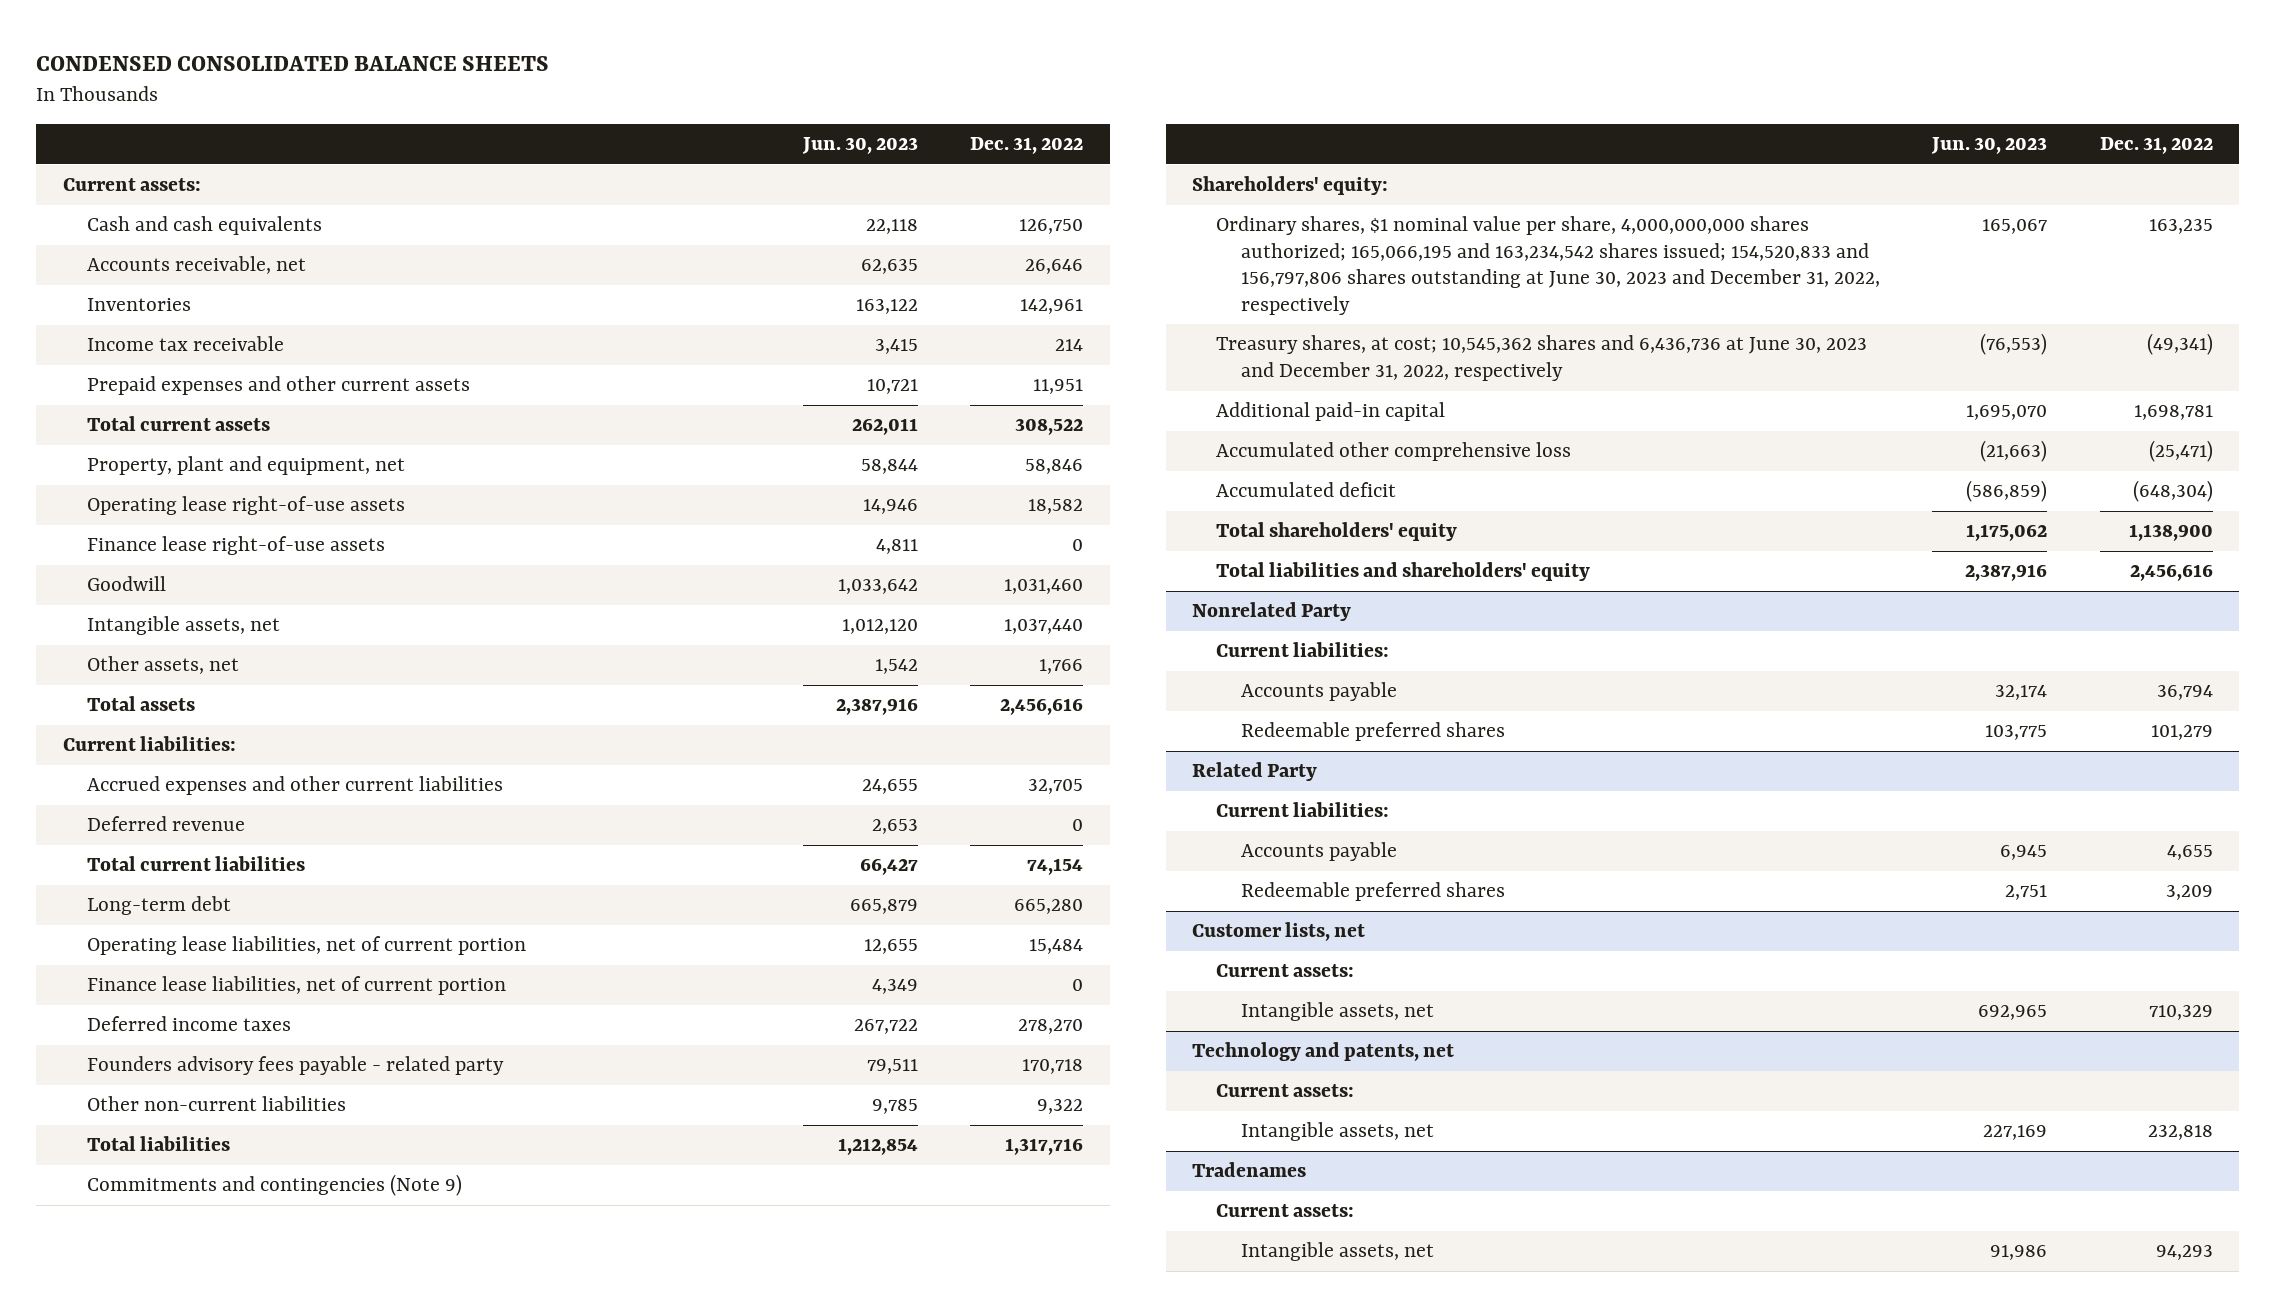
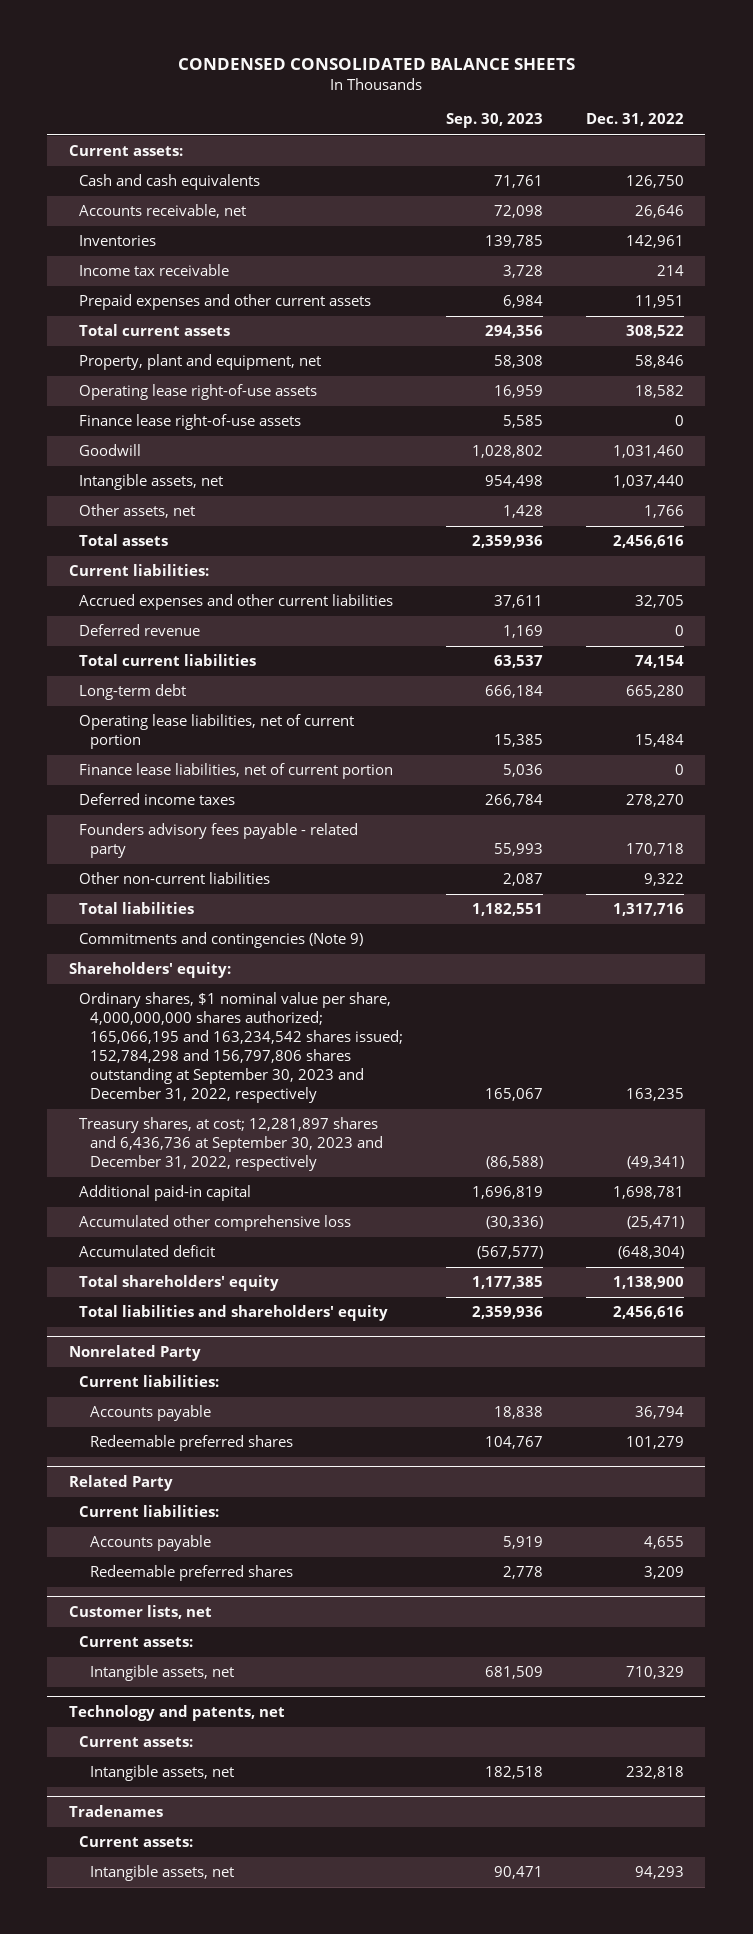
[801,137,918,155] Jun. 30, 2023 -> none
none -> [445,113,543,129] Sep. 30, 2023
[1216,216,1880,315] Ordinary shares, $1 nominal value per share, 4,000,000,000 shares authorized; 165,066,195 and 163,234,542 shares issued; 154,520,833 and 156,797,806 shares outstanding at June 30, 2023 and December 31, 2022, respectively -> [79,992,403,1103] Ordinary shares, $1 nominal value per share, 4,000,000,000 shares authorized; 165,066,195 and 163,234,542 shares issued; 152,784,298 and 156,797,806 shares outstanding at September 30, 2023 and December 31, 2022, respectively
[1216,335,1868,381] Treasury shares, at cost; 10,545,362 shares and 6,436,736 at June 30, 2023 and December 31, 2022, respectively -> [79,1117,383,1172] Treasury shares, at cost; 12,281,897 shares and 6,436,736 at September 30, 2023 and December 31, 2022, respectively

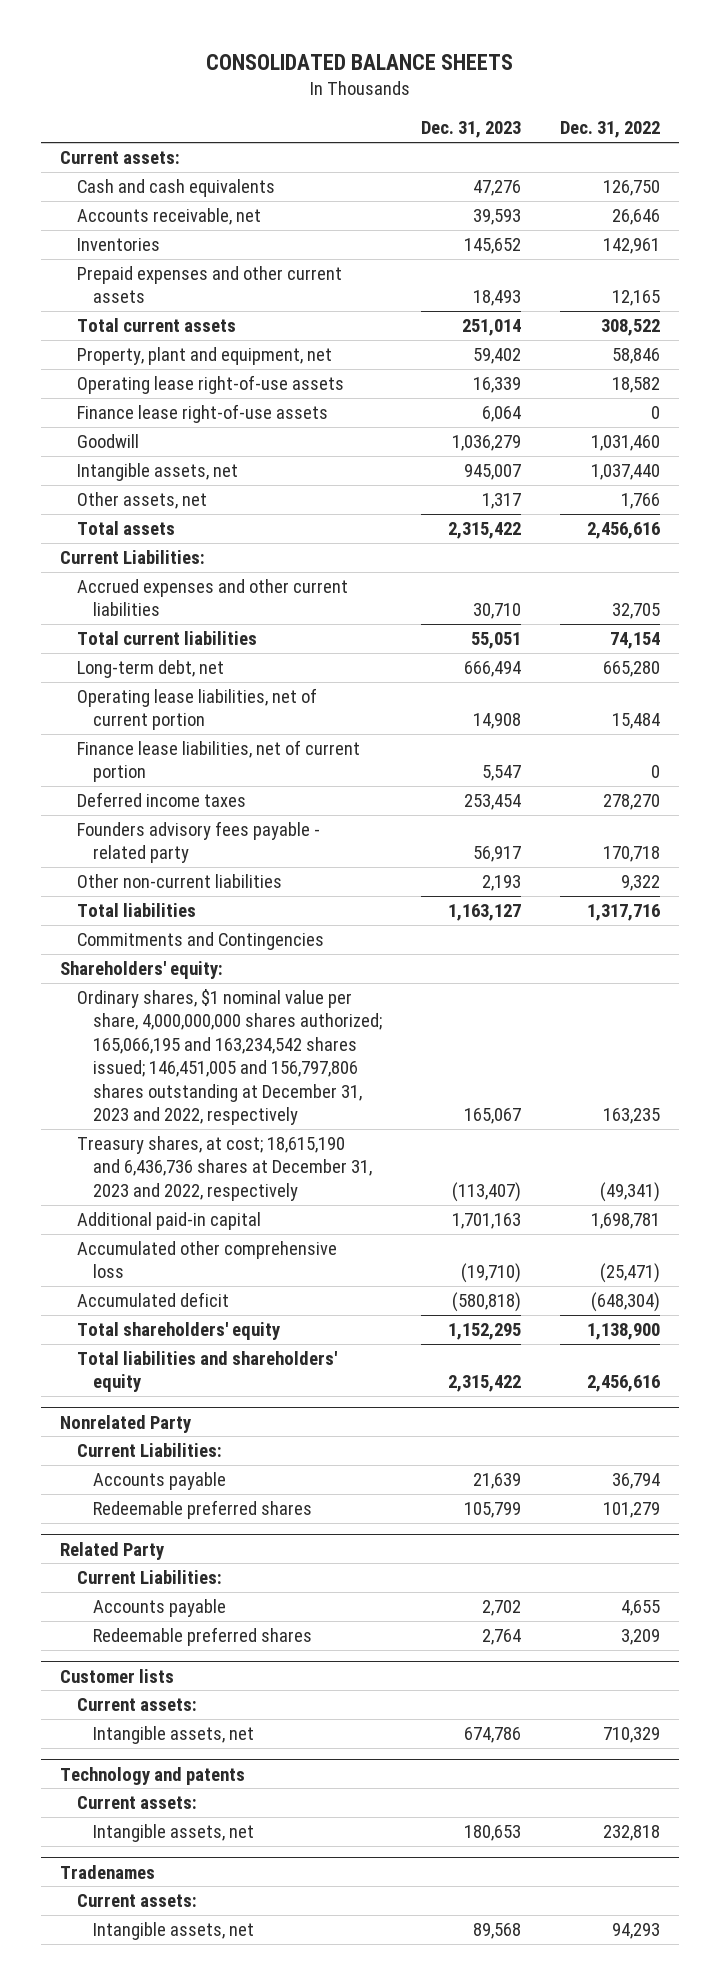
[178,57,576,70] CONDENSED CONSOLIDATED BALANCE SHEETS -> [205,53,513,70] CONSOLIDATED BALANCE SHEETS
[445,113,543,129] Sep. 30, 2023 -> none
none -> [420,121,521,139] Dec. 31, 2023
[79,264,230,277] Income tax receivable -> none
[634,295,684,309] 11,951 -> [611,290,660,307] 12,165
[68,564,209,577] Current liabilities: -> [60,549,206,564] Current Liabilities:
[79,624,201,637] Deferred revenue -> none
[79,684,187,701] Long-term debt -> [76,659,224,678] Long-term debt, net
[79,932,364,949] Commitments and contingencies (Note 9) -> [76,931,324,950] Commitments and Contingencies
[79,992,403,1103] Ordinary shares, $1 nominal value per share, 4,000,000,000 shares authorized; 165,066,195 and 163,234,542 shares issued; 152,784,298 and 156,797,806 shares outstanding at September 30, 2023 and December 31, 2022, respectively -> [76,988,383,1126] Ordinary shares, $1 nominal value per share, 4,000,000,000 shares authorized; 165,066,195 and 163,234,542 shares issued; 146,451,005 and 156,797,806 shares outstanding at December 31, 2023 and 2022, respectively
[79,1117,383,1172] Treasury shares, at cost; 12,281,897 shares and 6,436,736 at September 30, 2023 and December 31, 2022, respectively -> [76,1135,373,1201] Treasury shares, at cost; 18,615,190 and 6,436,736 shares at December 31, 2023 and 2022, respectively
[79,1375,220,1388] Current liabilities: -> [76,1442,222,1457] Current Liabilities:
[79,1505,220,1518] Current liabilities: -> [76,1569,222,1584] Current Liabilities:
[68,1604,212,1619] Customer lists, net -> [60,1668,175,1683] Customer lists
[68,1704,285,1721] Technology and patents, net -> [60,1766,246,1785] Technology and patents

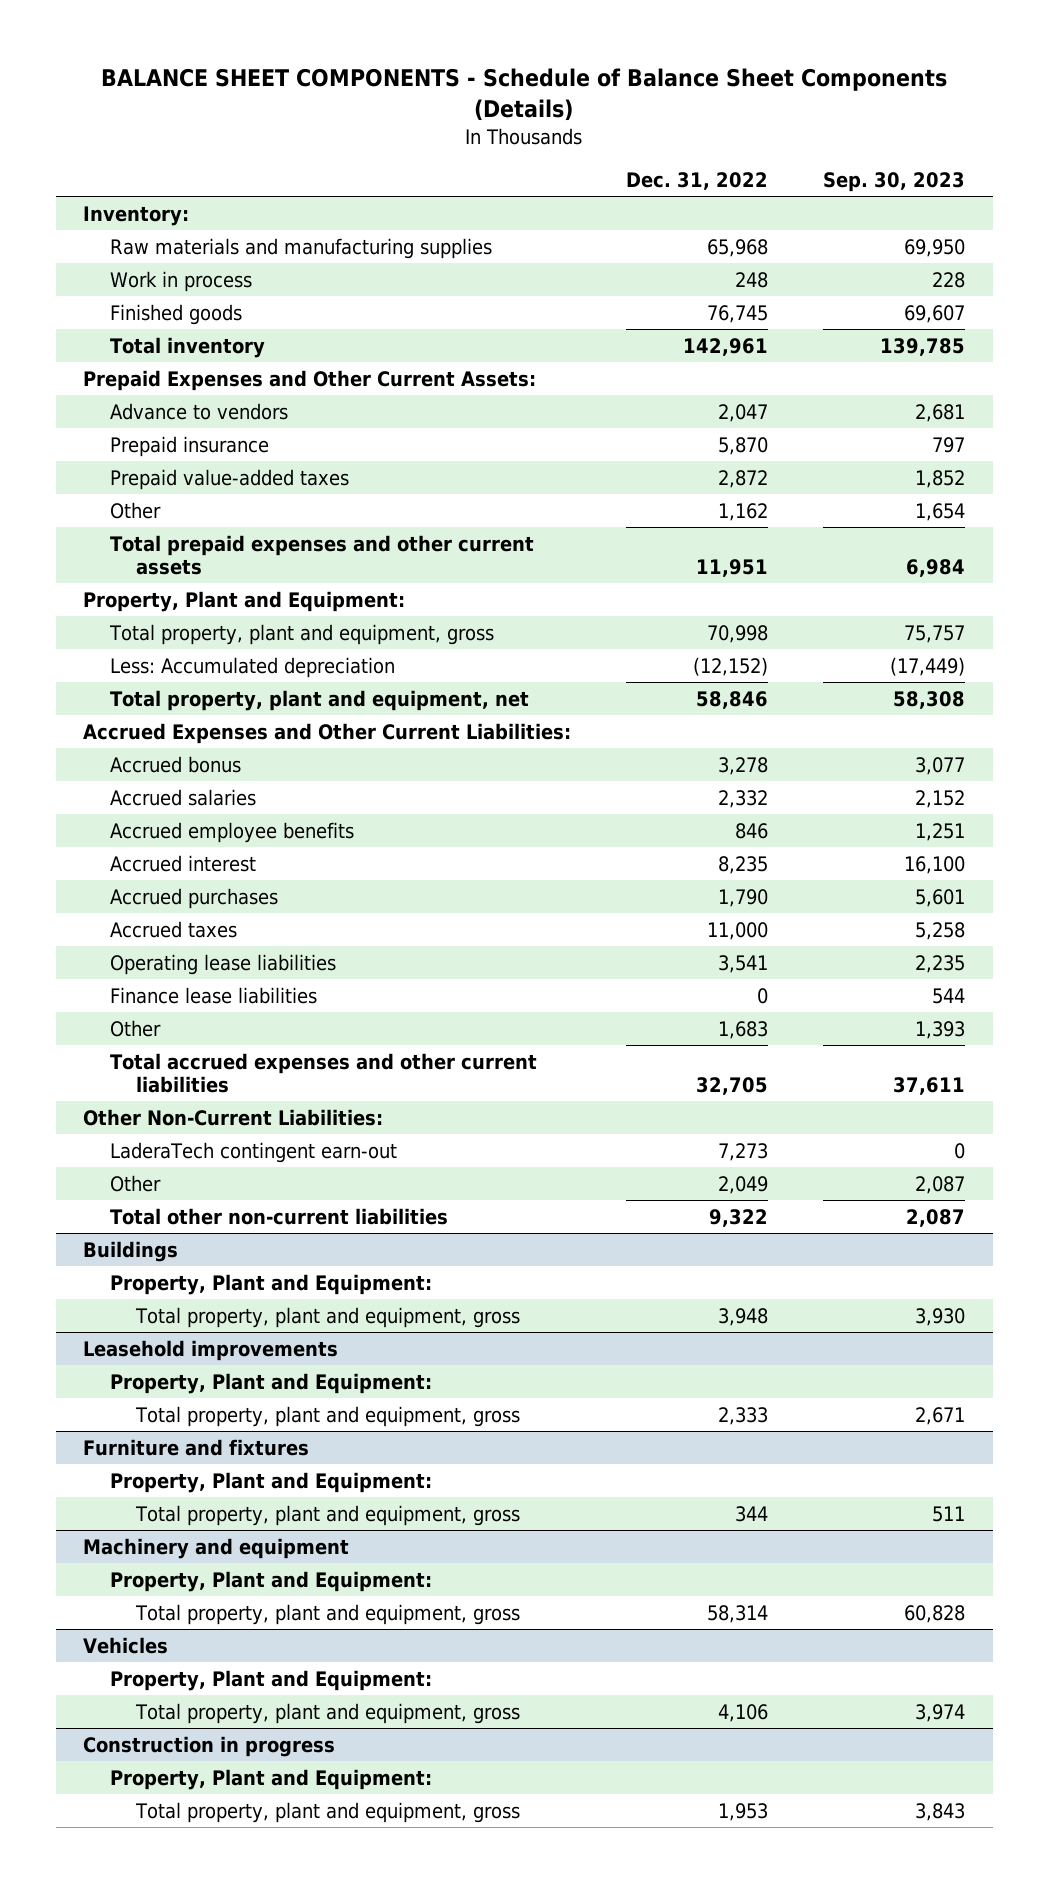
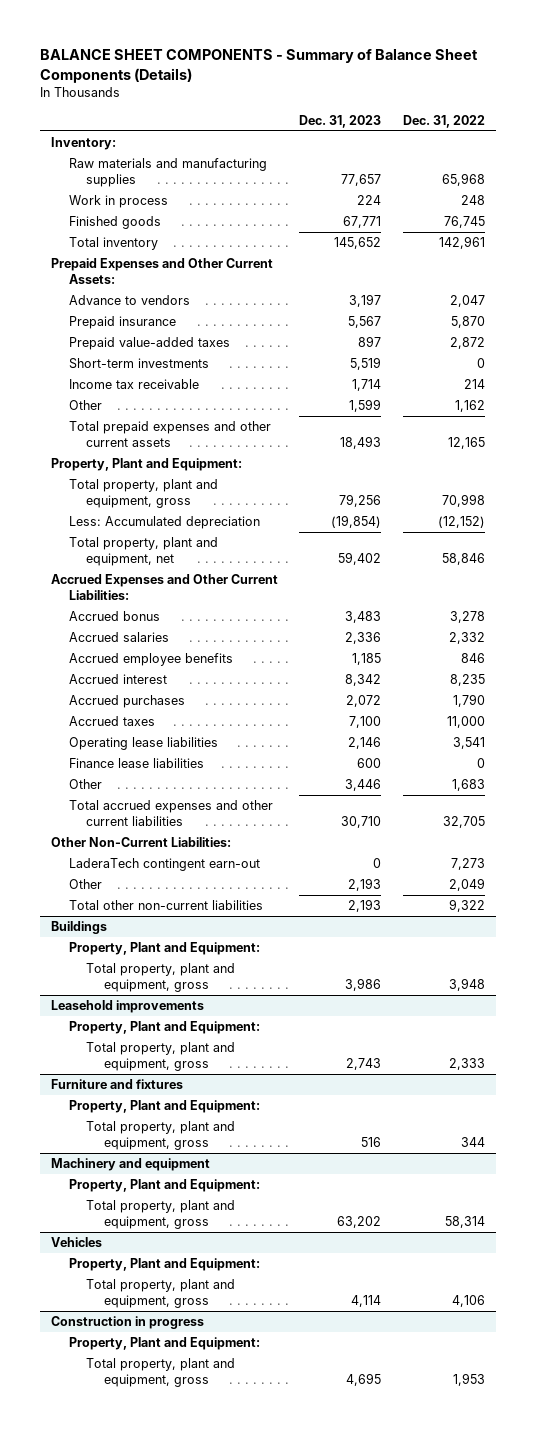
[101,68,948,122] BALANCE SHEET COMPONENTS - Schedule of Balance Sheet Components (Details) -> [40,49,479,83] BALANCE SHEET COMPONENTS - Summary of Balance Sheet Components (Details)
[823,172,966,193] Sep. 30, 2023 -> none
none -> [299,114,382,128] Dec. 31, 2023
none -> [68,358,209,370] Short-term investments
none -> [68,379,199,390] Income tax receivable
[696,558,769,577] 11,951 -> [447,437,485,450] 12,165

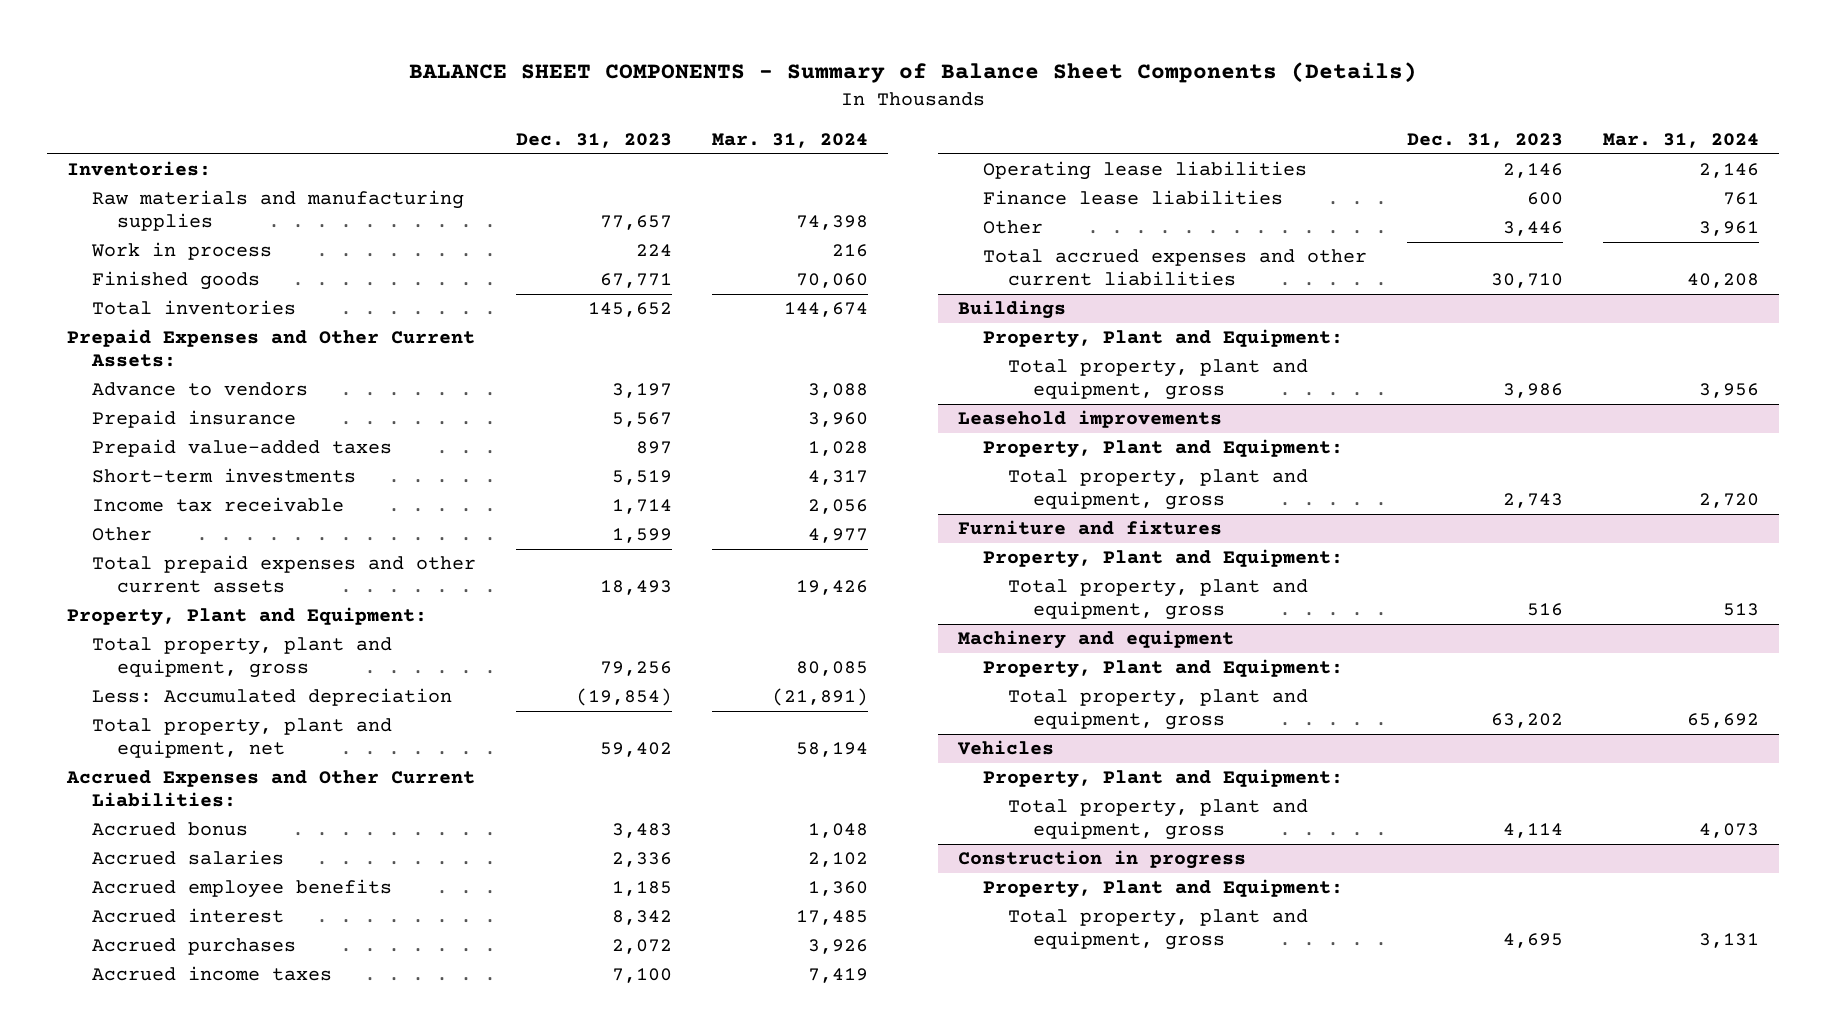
[402,114,485,128] Dec. 31, 2022 -> none
none -> [712,133,869,149] Mar. 31, 2024
[51,137,117,151] Inventory: -> [67,161,212,177] Inventories:
[68,237,158,251] Total inventory -> [92,300,297,316] Total inventories
[68,716,155,727] Accrued taxes -> [92,966,333,982] Accrued income taxes
[51,837,232,848] Other Non-Current Liabilities: -> none
[68,858,260,872] LaderaTech contingent earn-out -> none
[68,879,102,890] Other -> none
[68,900,263,911] Total other non-current liabilities -> none

